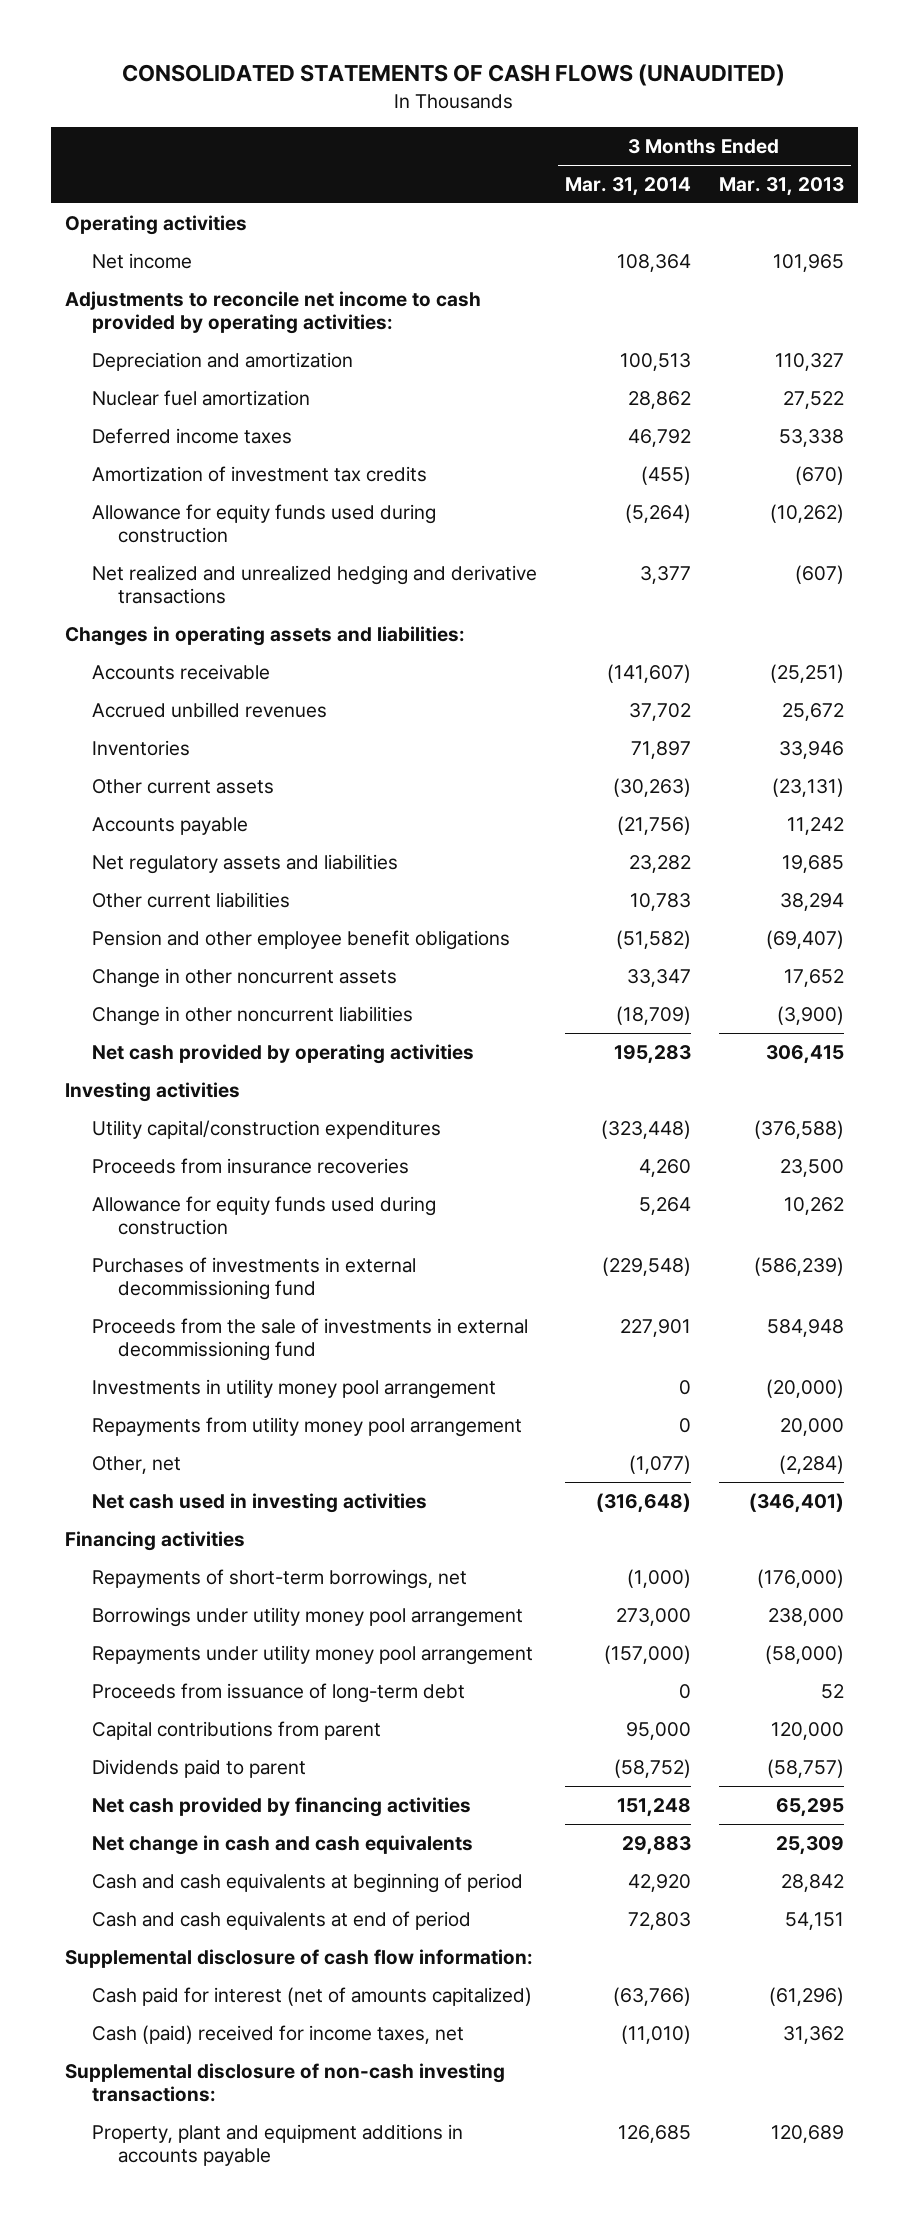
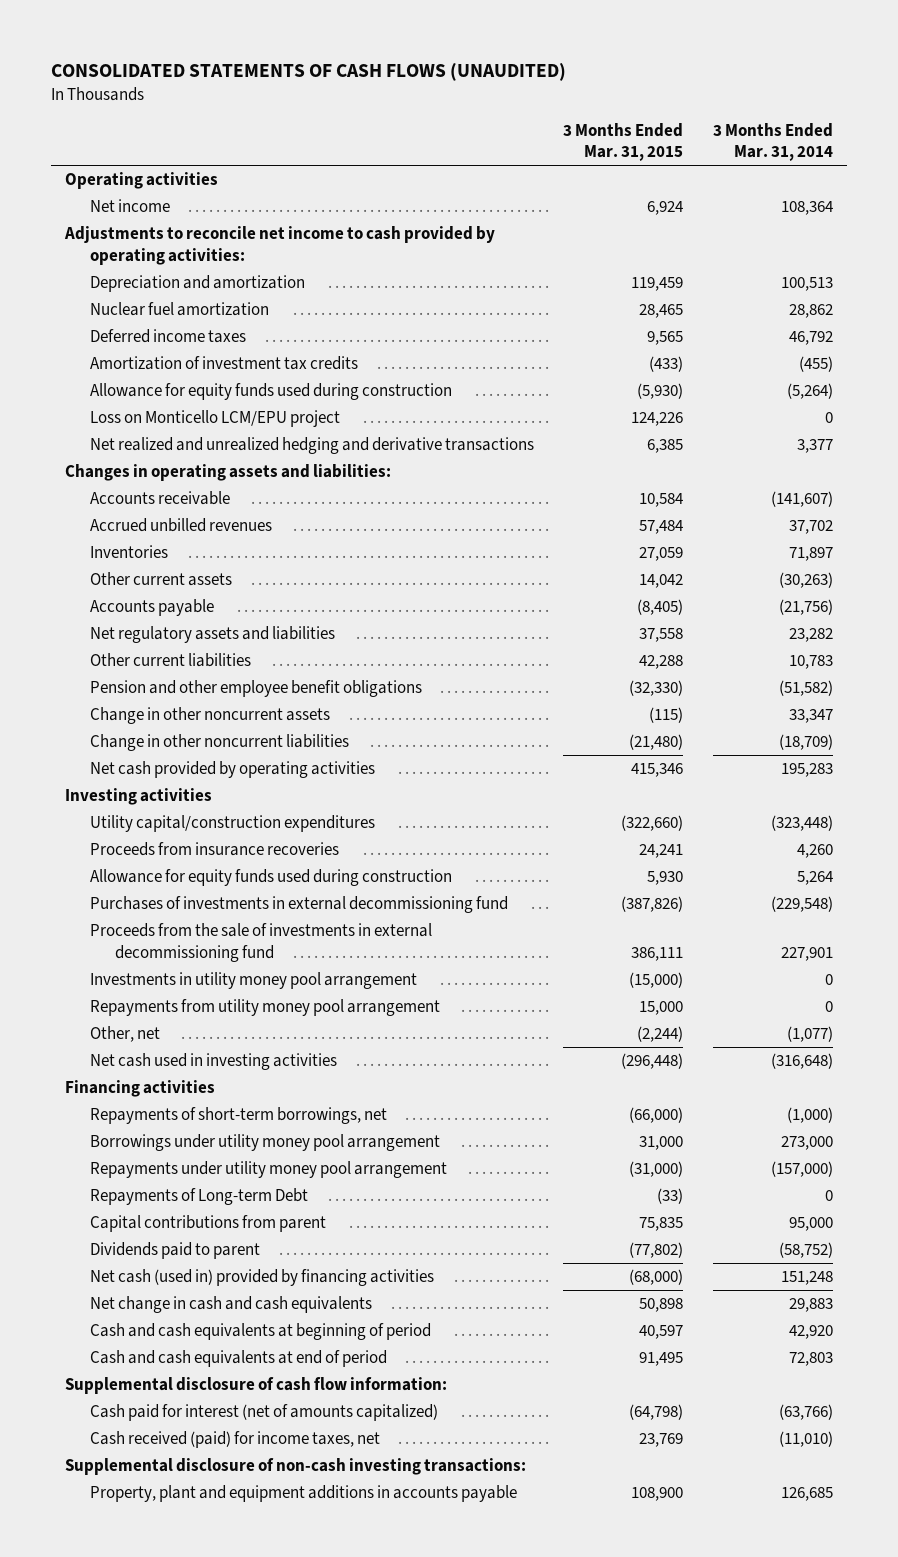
[718,176,844,196] Mar. 31, 2013 -> none
none -> [563,122,684,162] 3 Months Ended Mar. 31, 2015
none -> [90,409,341,427] Loss on Monticello LCM/EPU project
[91,1682,465,1703] Proceeds from issuance of long-term debt -> [90,1187,309,1205] Repayments of Long-term Debt
[91,1796,471,1817] Net cash provided by financing activities -> [90,1268,435,1286] Net cash (used in) provided by financing activities
[91,2024,464,2044] Cash (paid) received for income taxes, net -> [90,1430,381,1448] Cash received (paid) for income taxes, net

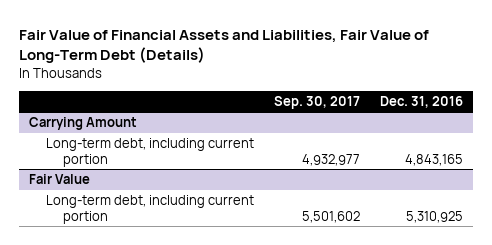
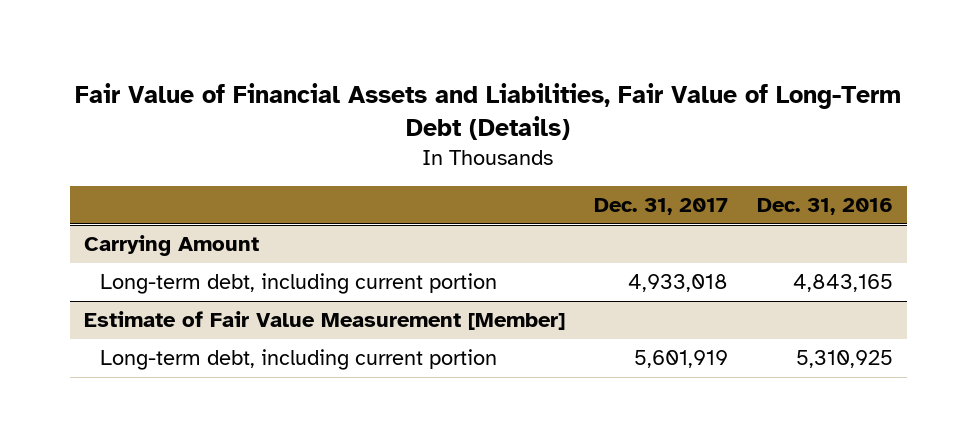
[274,95,361,109] Sep. 30, 2017 -> none
none -> [593,198,728,216] Dec. 31, 2017
[29,174,91,185] Fair Value -> [83,311,565,331] Estimate of Fair Value Measurement [Member]

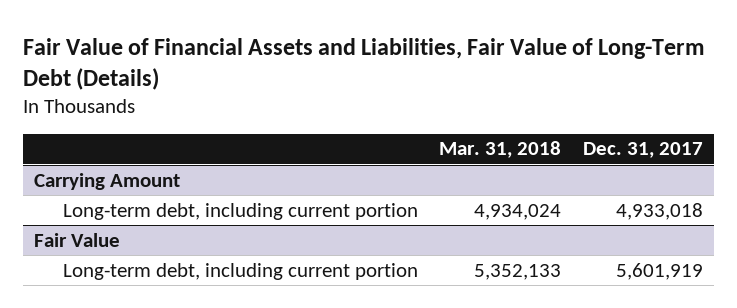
[756,198,893,216] Dec. 31, 2016 -> none
none -> [439,141,562,159] Mar. 31, 2018
[83,311,565,331] Estimate of Fair Value Measurement [Member] -> [34,232,121,247] Fair Value

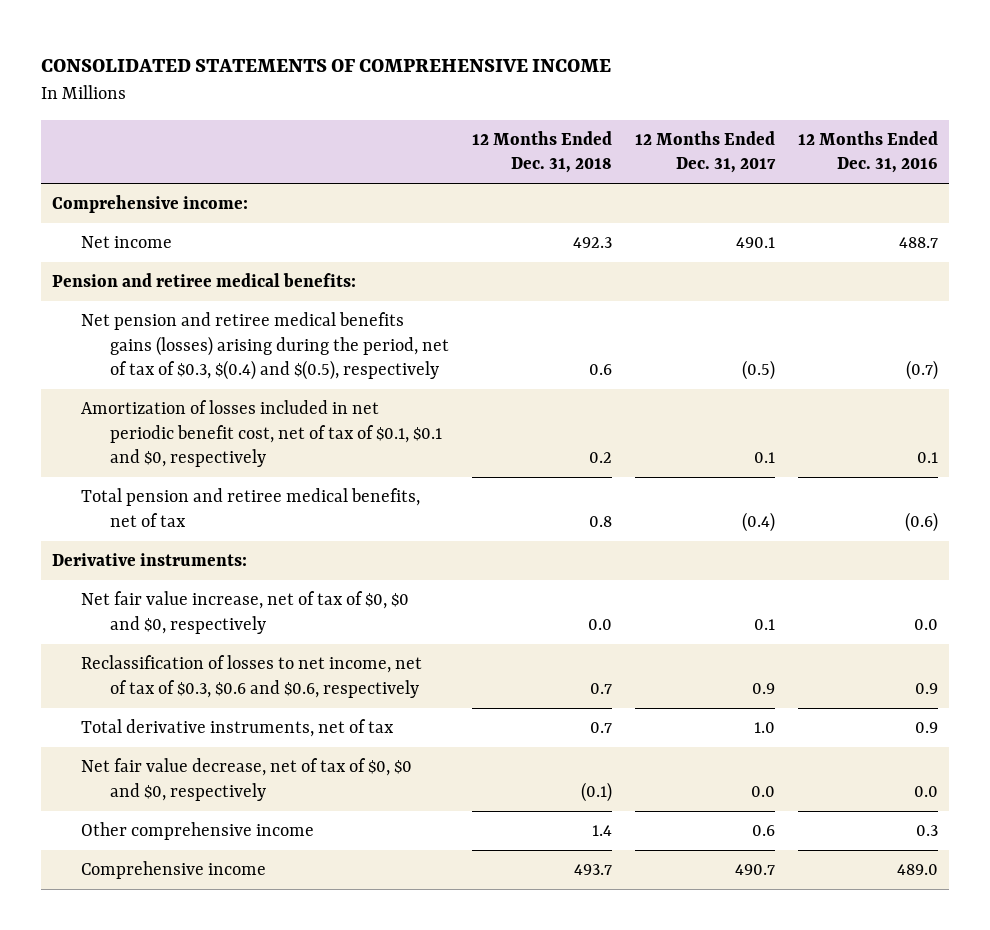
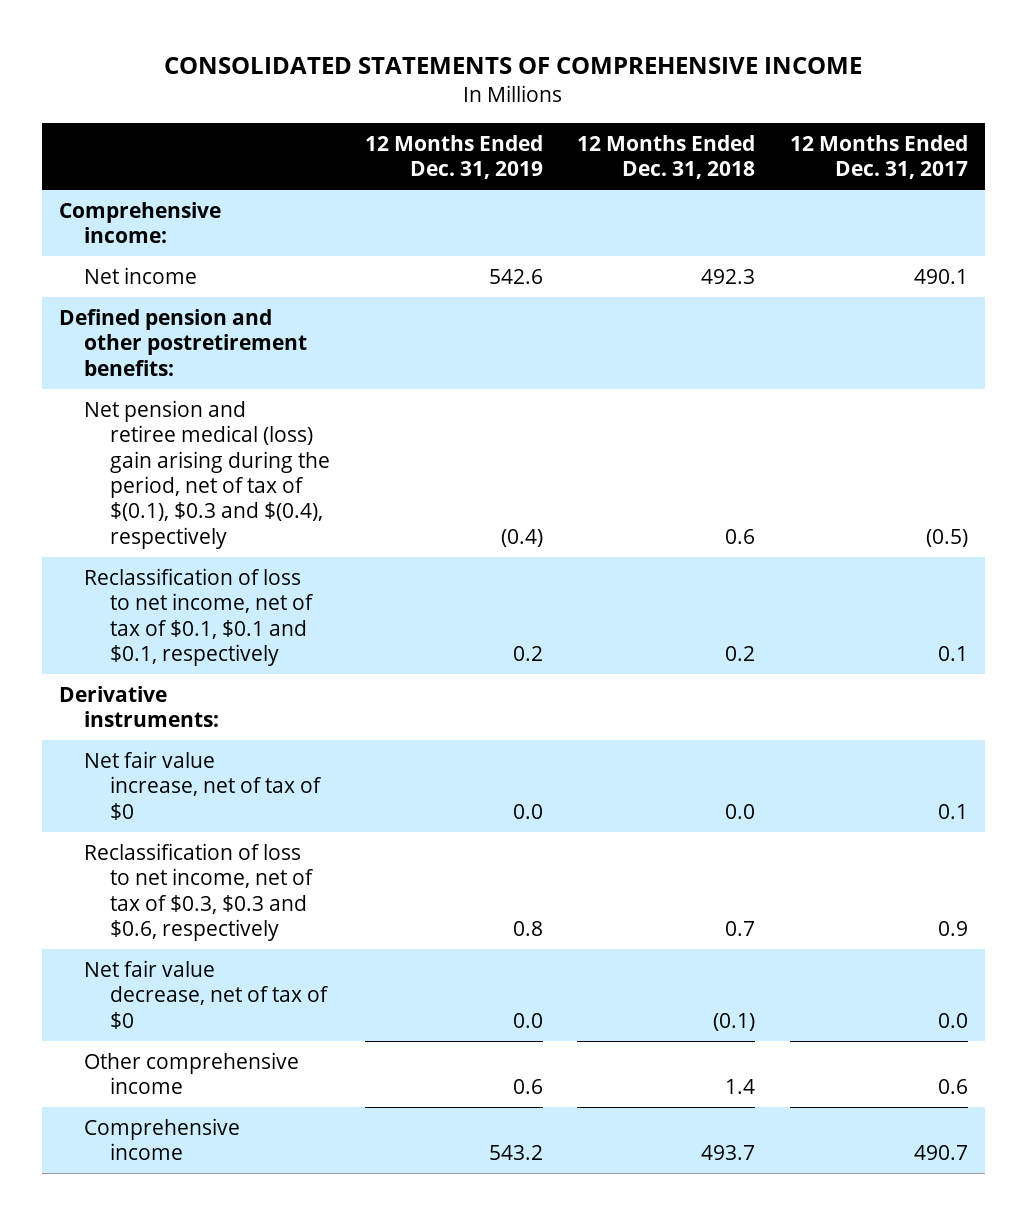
[797,131,938,174] 12 Months Ended Dec. 31, 2016 -> none
none -> [364,134,543,180] 12 Months Ended Dec. 31, 2019
[81,488,421,527] Total pension and retiree medical benefits, net of tax -> none
[52,273,357,288] Pension and retiree medical benefits: -> [58,308,308,376] Defined pension and other postretirement benefits:
[81,312,449,381] Net pension and retiree medical benefits gains (losses) arising during the period, net of tax of $0.3, $(0.4) and $(0.5), respectively -> [84,399,330,549] Net pension and retiree medical (loss) gain arising during the period, net of tax of $(0.1), $0.3 and $(0.4), respectively
[81,400,442,468] Amortization of losses included in net periodic benefit cost, net of tax of $0.1, $0.1 and $0, respectively -> [84,567,314,666] Reclassification of loss to net income, net of tax of $0.1, $0.1 and $0.1, respectively
[81,719,395,738] Total derivative instruments, net of tax -> none
[81,591,410,634] Net fair value increase, net of tax of $0, $0 and $0, respectively -> [84,750,322,820] Net fair value increase, net of tax of $0
[81,655,423,698] Reclassification of losses to net income, net of tax of $0.3, $0.6 and $0.6, respectively -> [84,842,314,941] Reclassification of loss to net income, net of tax of $0.3, $0.3 and $0.6, respectively
[81,758,413,801] Net fair value decrease, net of tax of $0, $0 and $0, respectively -> [84,959,329,1029] Net fair value decrease, net of tax of $0

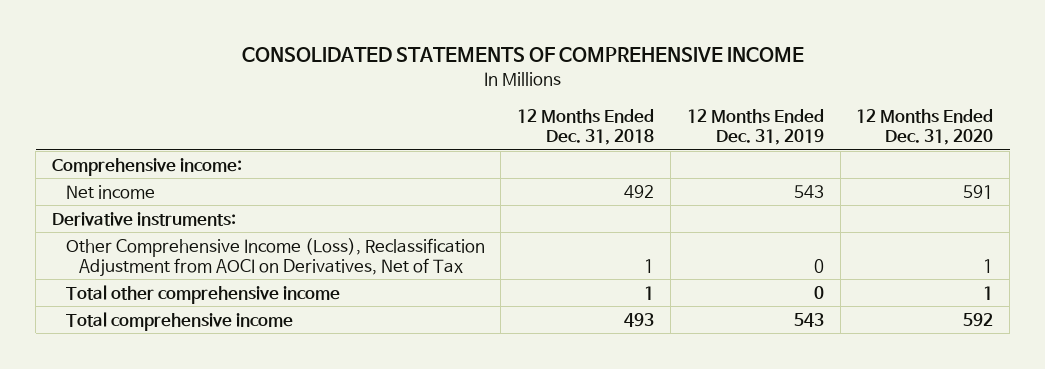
[789,134,968,180] 12 Months Ended Dec. 31, 2017 -> none
none -> [856,109,994,146] 12 Months Ended Dec. 31, 2020
[58,308,308,376] Defined pension and other postretirement benefits: -> none
[84,399,330,549] Net pension and retiree medical (loss) gain arising during the period, net of tax of $(0.1), $0.3 and $(0.4), respectively -> none
[84,567,314,666] Reclassification of loss to net income, net of tax of $0.1, $0.1 and $0.1, respectively -> none
[488,268,543,284] 542.6 -> [793,184,824,198] 543
[701,268,756,284] 492.3 -> [624,184,655,198] 492
[84,750,322,820] Net fair value increase, net of tax of $0 -> none
[84,959,329,1029] Net fair value decrease, net of tax of $0 -> none
[84,842,314,941] Reclassification of loss to net income, net of tax of $0.3, $0.3 and $0.6, respectively -> [65,237,485,277] Other Comprehensive Income (Loss), Reclassification Adjustment from AOCI on Derivatives, Net of Tax
[512,920,543,936] 0.8 -> [813,258,824,273] 0
[725,920,756,936] 0.7 -> [644,258,655,273] 1
[84,1051,300,1095] Other comprehensive income -> [65,284,340,304] Total other comprehensive income
[512,1079,543,1095] 0.6 -> [813,285,824,299] 0
[725,1079,756,1095] 1.4 -> [644,285,655,300] 1
[84,1117,241,1161] Comprehensive income -> [65,311,293,331] Total comprehensive income
[488,1145,543,1161] 543.2 -> [793,312,824,327] 543
[701,1145,756,1161] 493.7 -> [624,312,655,327] 493

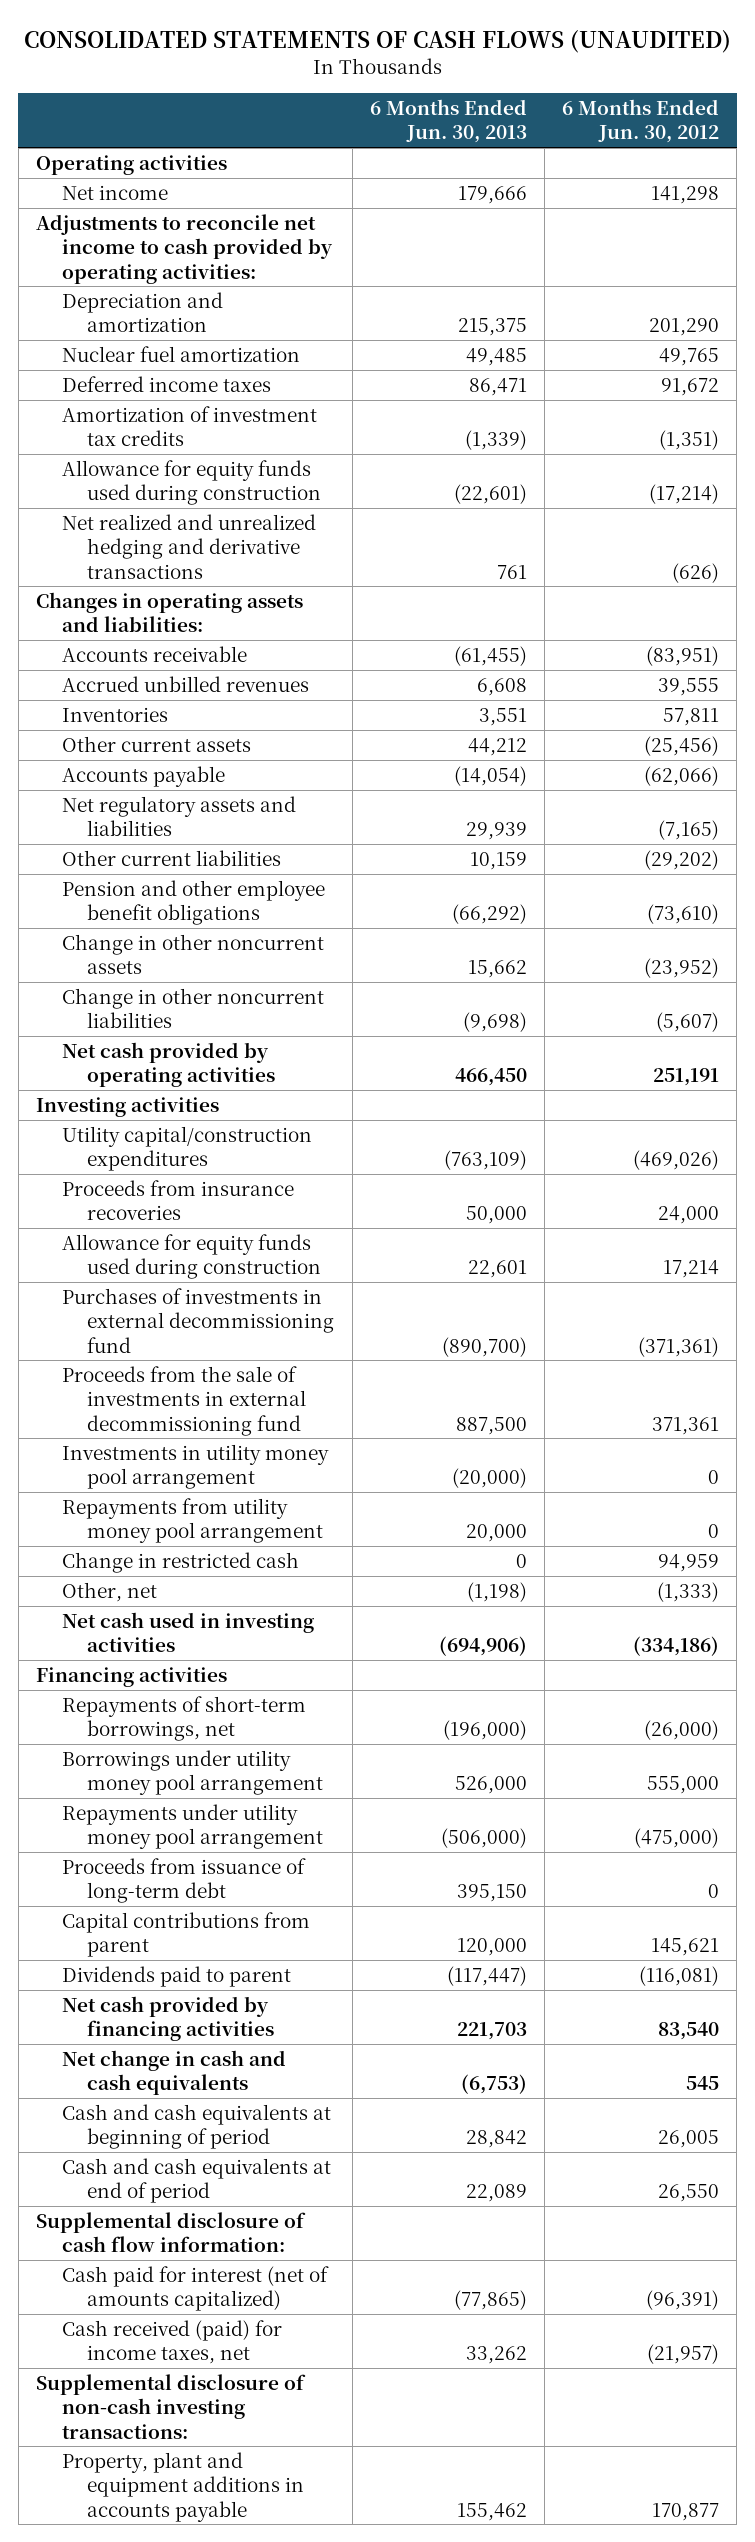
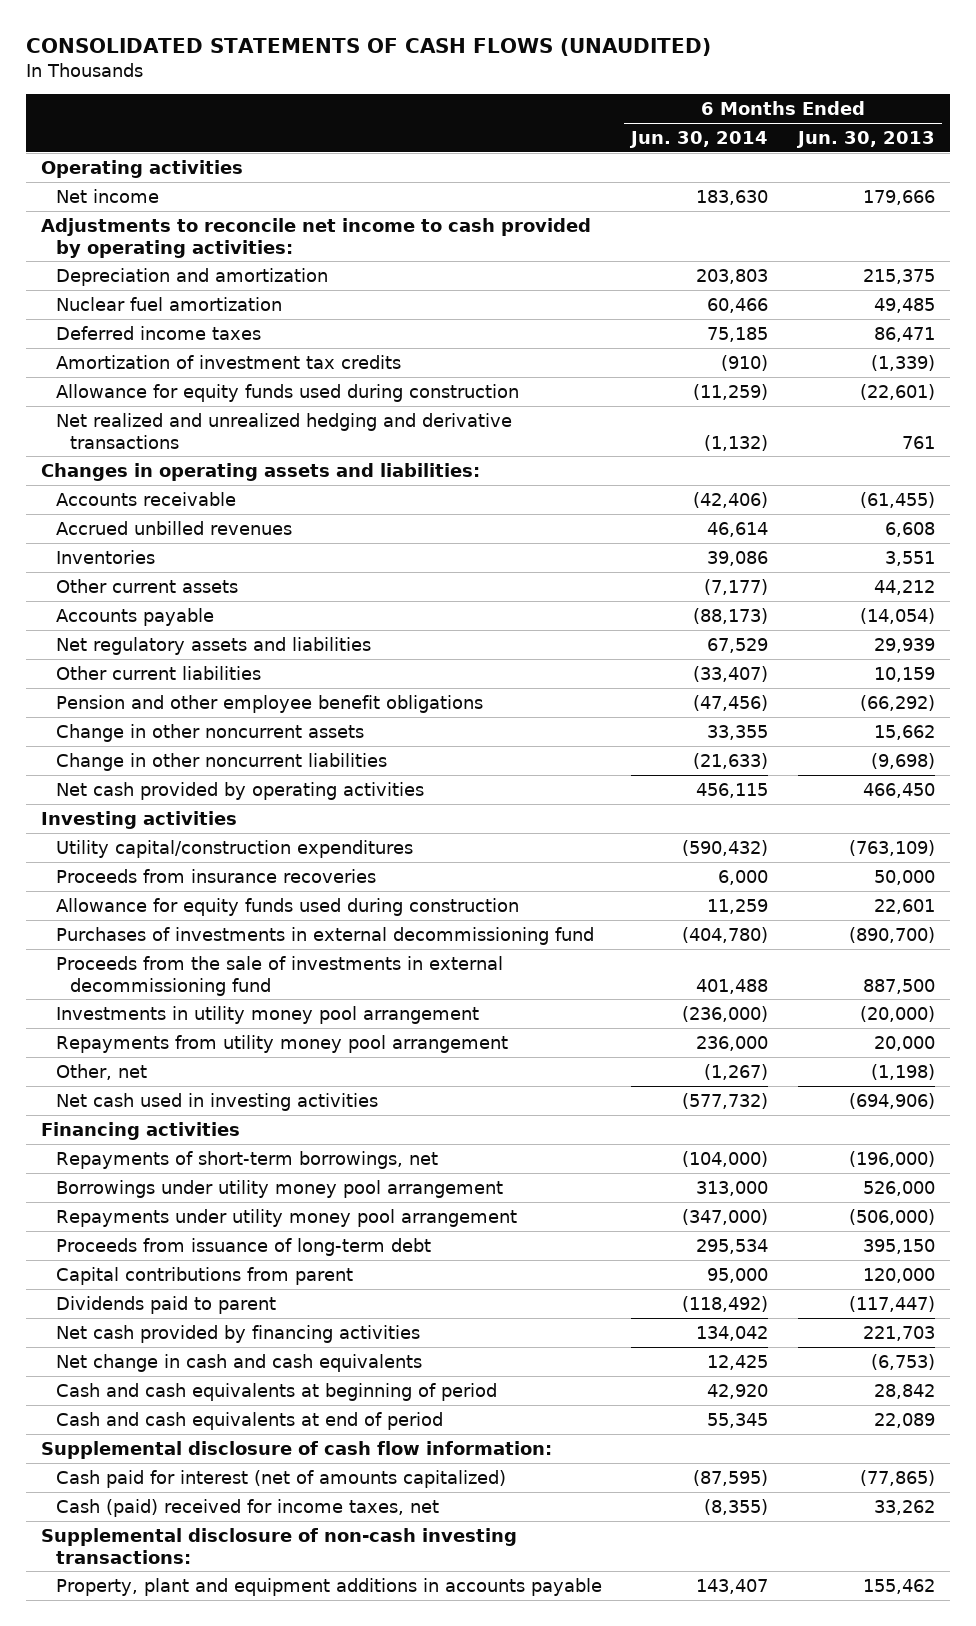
[562,98,720,144] 6 Months Ended Jun. 30, 2012 -> none
none -> [629,130,769,148] Jun. 30, 2014
[61,1551,299,1573] Change in restricted cash -> none
[61,2319,282,2365] Cash received (paid) for income taxes, net -> [55,1498,439,1517] Cash (paid) received for income taxes, net

